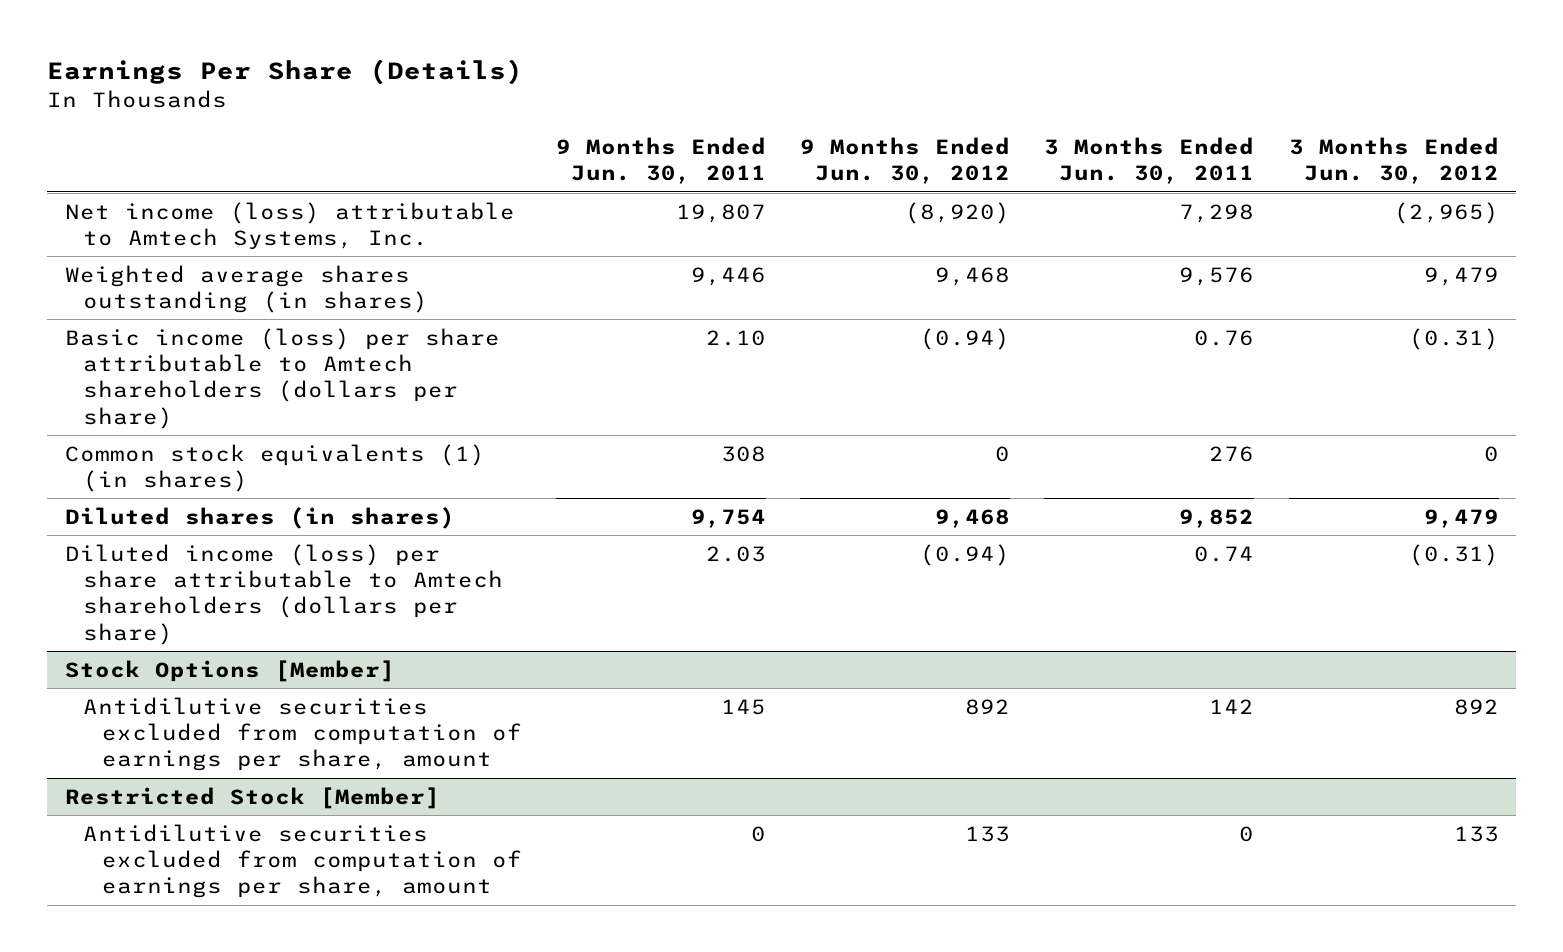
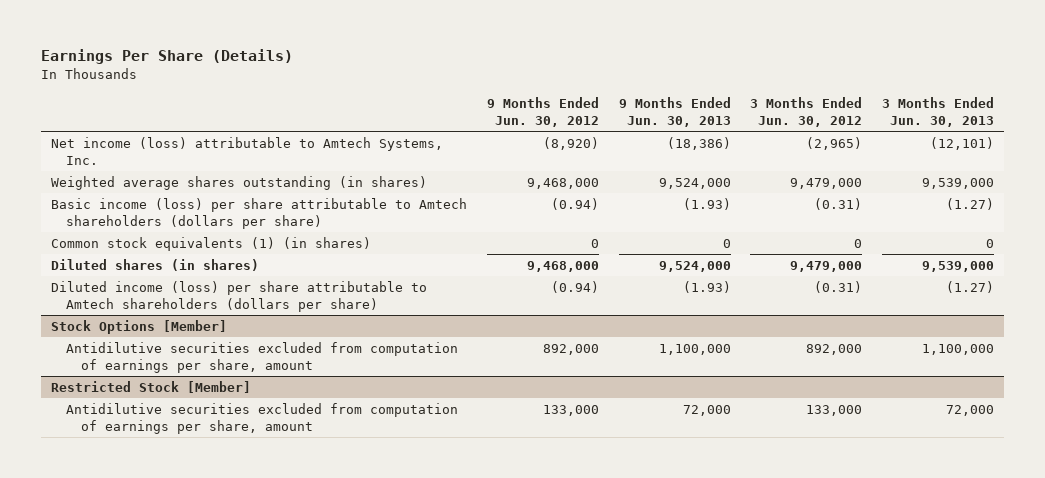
[555,136,766,185] 9 Months Ended Jun. 30, 2011 -> none
[1044,136,1255,185] 3 Months Ended Jun. 30, 2011 -> none
none -> [618,96,731,127] 9 Months Ended Jun. 30, 2013
none -> [882,96,995,127] 3 Months Ended Jun. 30, 2013
[935,266,1011,286] 9,468 -> [526,177,599,189] 9,468,000
[1423,266,1499,286] 9,479 -> [790,177,863,189] 9,479,000
[935,508,1011,528] 9,468 -> [526,260,599,272] 9,468,000
[1423,508,1499,528] 9,479 -> [790,260,863,272] 9,479,000
[965,698,1011,715] 892 -> [542,343,599,355] 892,000
[1453,698,1499,715] 892 -> [806,343,863,355] 892,000
[965,825,1011,842] 133 -> [542,404,599,416] 133,000
[1453,825,1499,842] 133 -> [806,404,863,416] 133,000

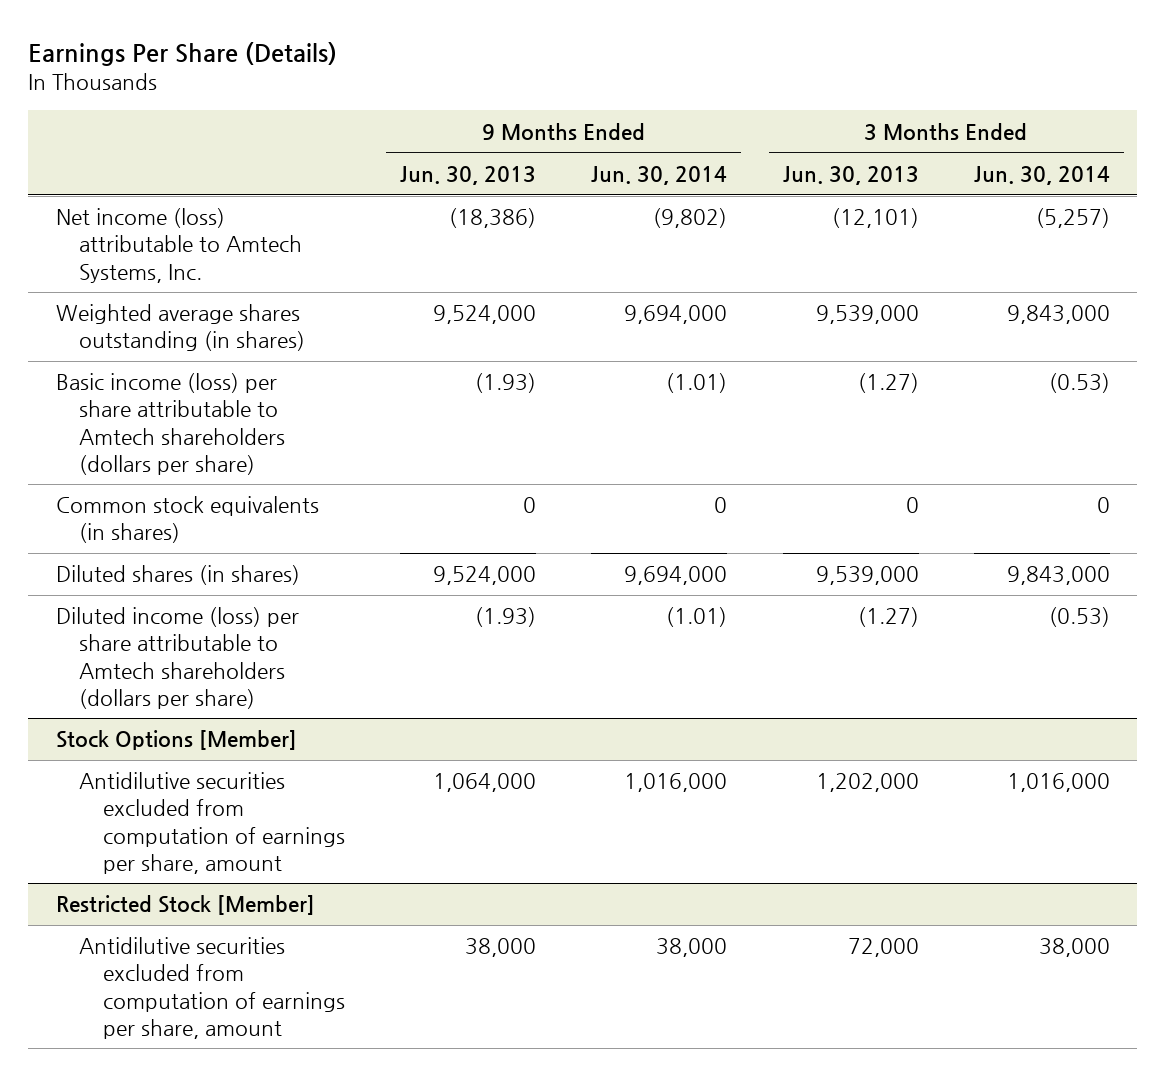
[486,96,599,127] 9 Months Ended Jun. 30, 2012 -> none
[750,96,863,127] 3 Months Ended Jun. 30, 2012 -> none
none -> [591,165,728,185] Jun. 30, 2014
none -> [973,165,1110,185] Jun. 30, 2014
[50,236,371,251] Common stock equivalents (1) (in shares) -> [55,496,319,544] Common stock equivalents (in shares)
[658,343,731,355] 1,100,000 -> [433,773,537,793] 1,064,000
[922,343,995,355] 1,100,000 -> [815,773,919,793] 1,202,000
[682,404,731,416] 72,000 -> [465,938,537,958] 38,000

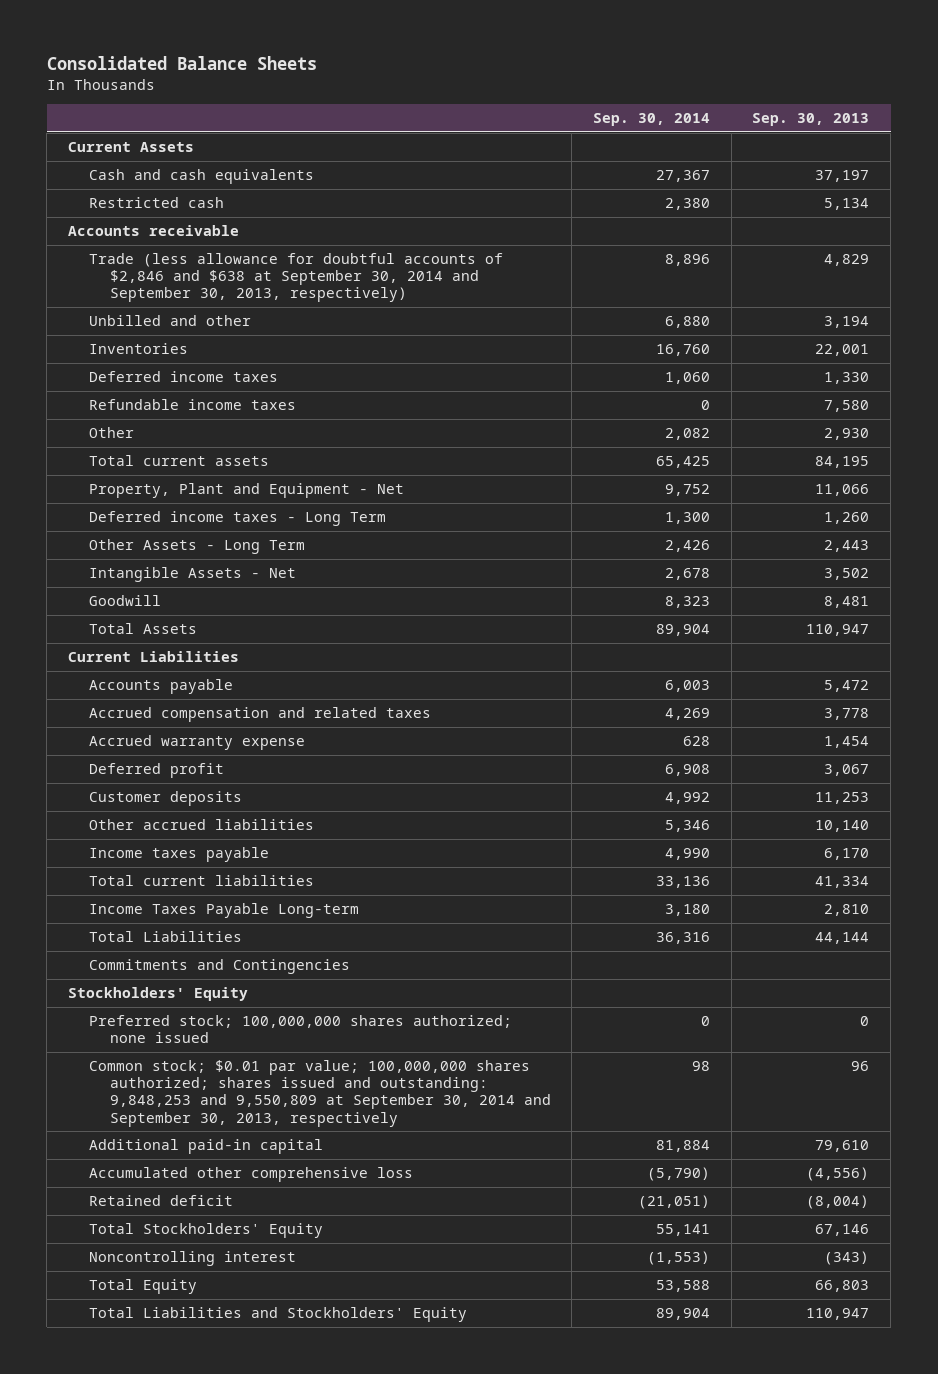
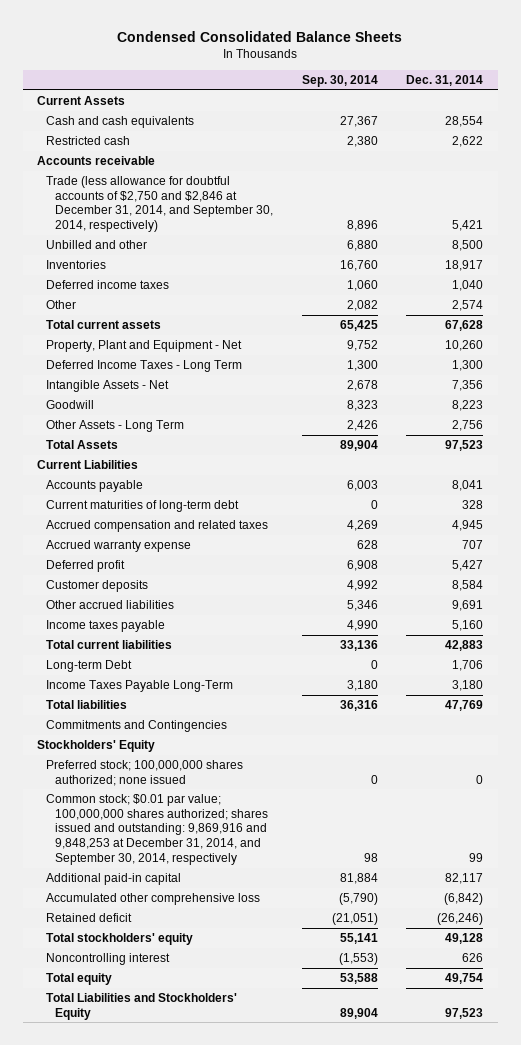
[46,55,317,70] Consolidated Balance Sheets -> [117,30,403,42] Condensed Consolidated Balance Sheets
[752,113,870,127] Sep. 30, 2013 -> none
none -> [406,75,484,87] Dec. 31, 2014
[88,253,503,303] Trade (less allowance for doubtful accounts of $2,846 and $638 at September 30, 2014 and September 30, 2013, respectively) -> [46,176,273,233] Trade (less allowance for doubtful accounts of $2,750 and $2,846 at December 31, 2014, and September 30, 2014, respectively)
[88,399,296,411] Refundable income taxes -> none
[88,511,386,527] Deferred income taxes - Long Term -> [46,360,243,373] Deferred Income Taxes - Long Term
[88,539,305,555] Other Assets - Long Term -> [46,420,185,433] Other Assets - Long Term
none -> [46,500,240,513] Current maturities of long-term debt
none -> [46,660,133,673] Long-term Debt
[88,903,359,919] Income Taxes Payable Long-term -> [46,680,234,693] Income Taxes Payable Long-Term
[88,931,242,943] Total Liabilities -> [46,700,128,710] Total liabilities
[88,1060,551,1127] Common stock; $0.01 par value; 100,000,000 shares authorized; shares issued and outstanding: 9,848,253 and 9,550,809 at September 30, 2014 and September 30, 2013, respectively -> [46,794,268,865] Common stock; $0.01 par value; 100,000,000 shares authorized; shares issued and outstanding: 9,869,916 and 9,848,253 at December 31, 2014, and September 30, 2014, respectively
[88,1223,323,1239] Total Stockholders' Equity -> [46,933,194,946] Total stockholders' equity
[88,1279,197,1295] Total Equity -> [46,973,113,986] Total equity

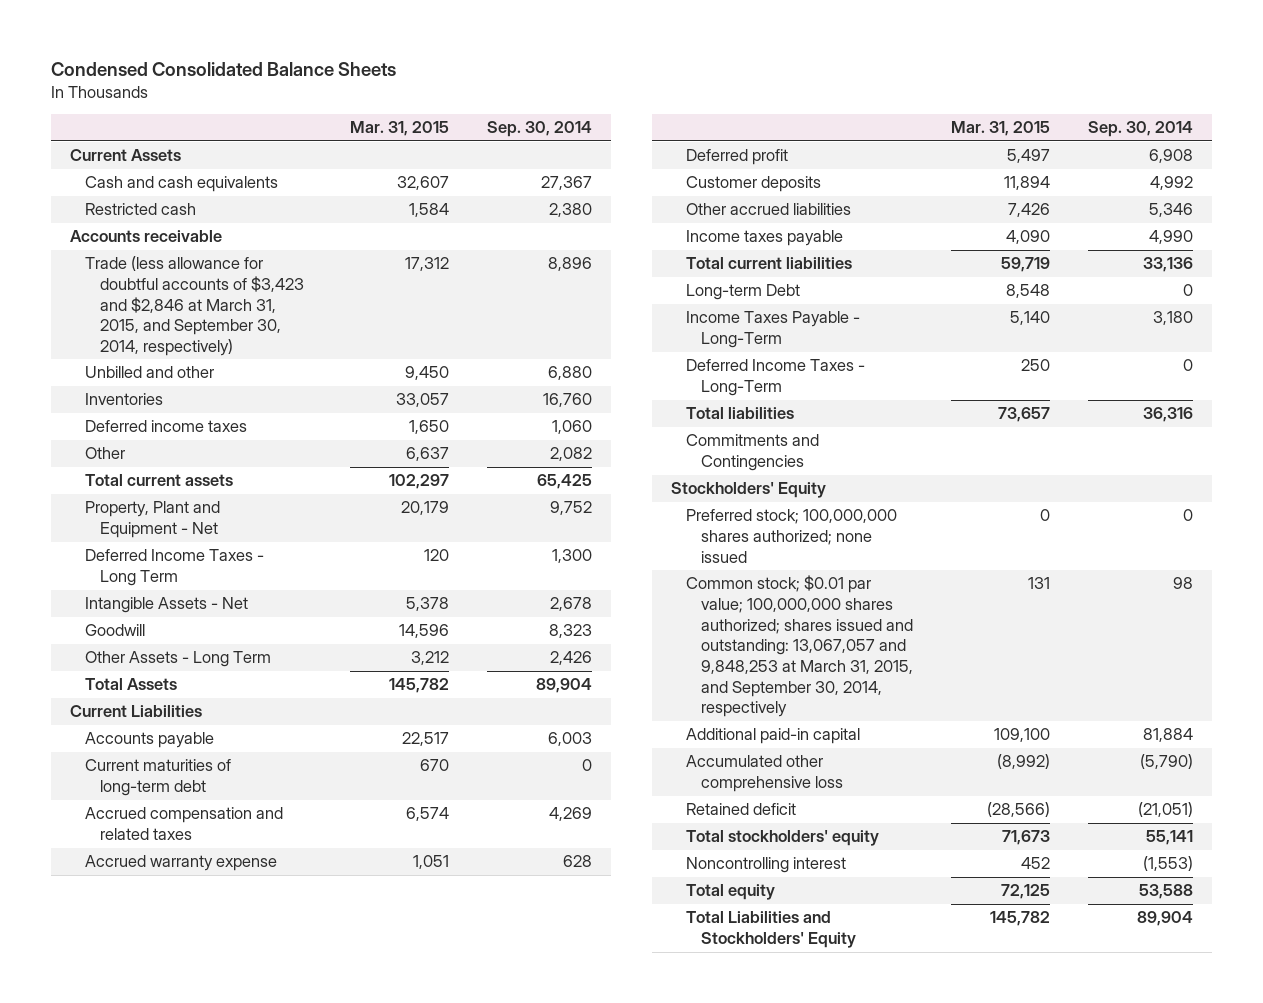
[406,75,484,87] Dec. 31, 2014 -> none
none -> [349,121,449,137] Mar. 31, 2015
[46,176,273,233] Trade (less allowance for doubtful accounts of $2,750 and $2,846 at December 31, 2014, and September 30, 2014, respectively) -> [84,256,304,356] Trade (less allowance for doubtful accounts of $3,423 and $2,846 at March 31, 2015, and September 30, 2014, respectively)
[46,680,234,693] Income Taxes Payable Long-Term -> [685,311,860,349] Income Taxes Payable - Long-Term
none -> [685,359,865,397] Deferred Income Taxes - Long-Term
[46,794,268,865] Common stock; $0.01 par value; 100,000,000 shares authorized; shares issued and outstanding: 9,869,916 and 9,848,253 at December 31, 2014, and September 30, 2014, respectively -> [685,575,914,718] Common stock; $0.01 par value; 100,000,000 shares authorized; shares issued and outstanding: 13,067,057 and 9,848,253 at March 31, 2015, and September 30, 2014, respectively

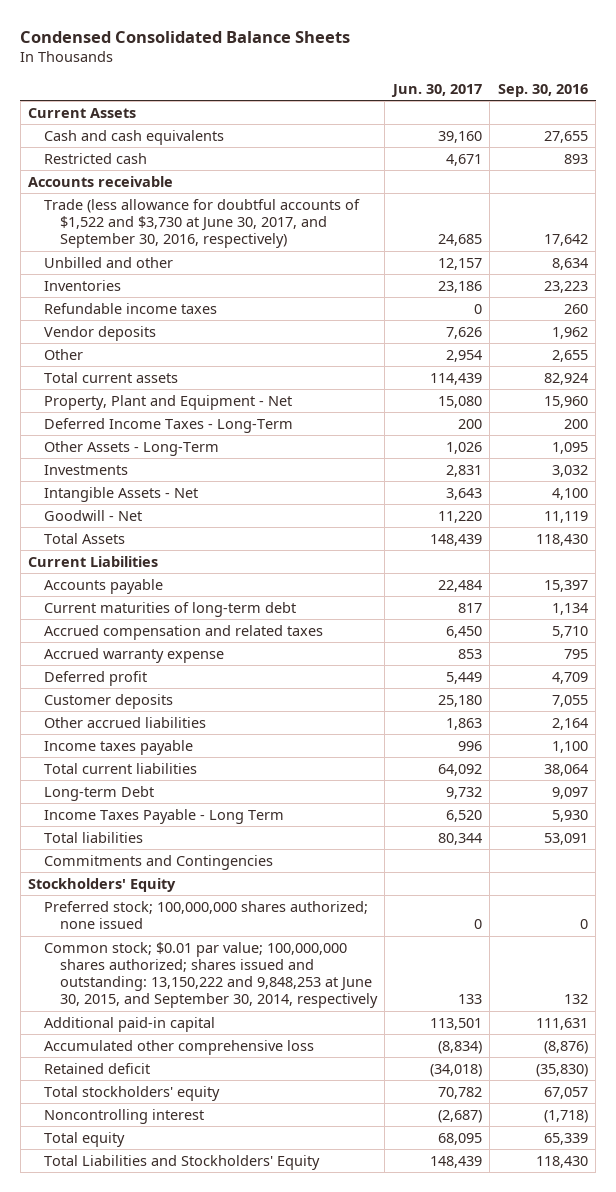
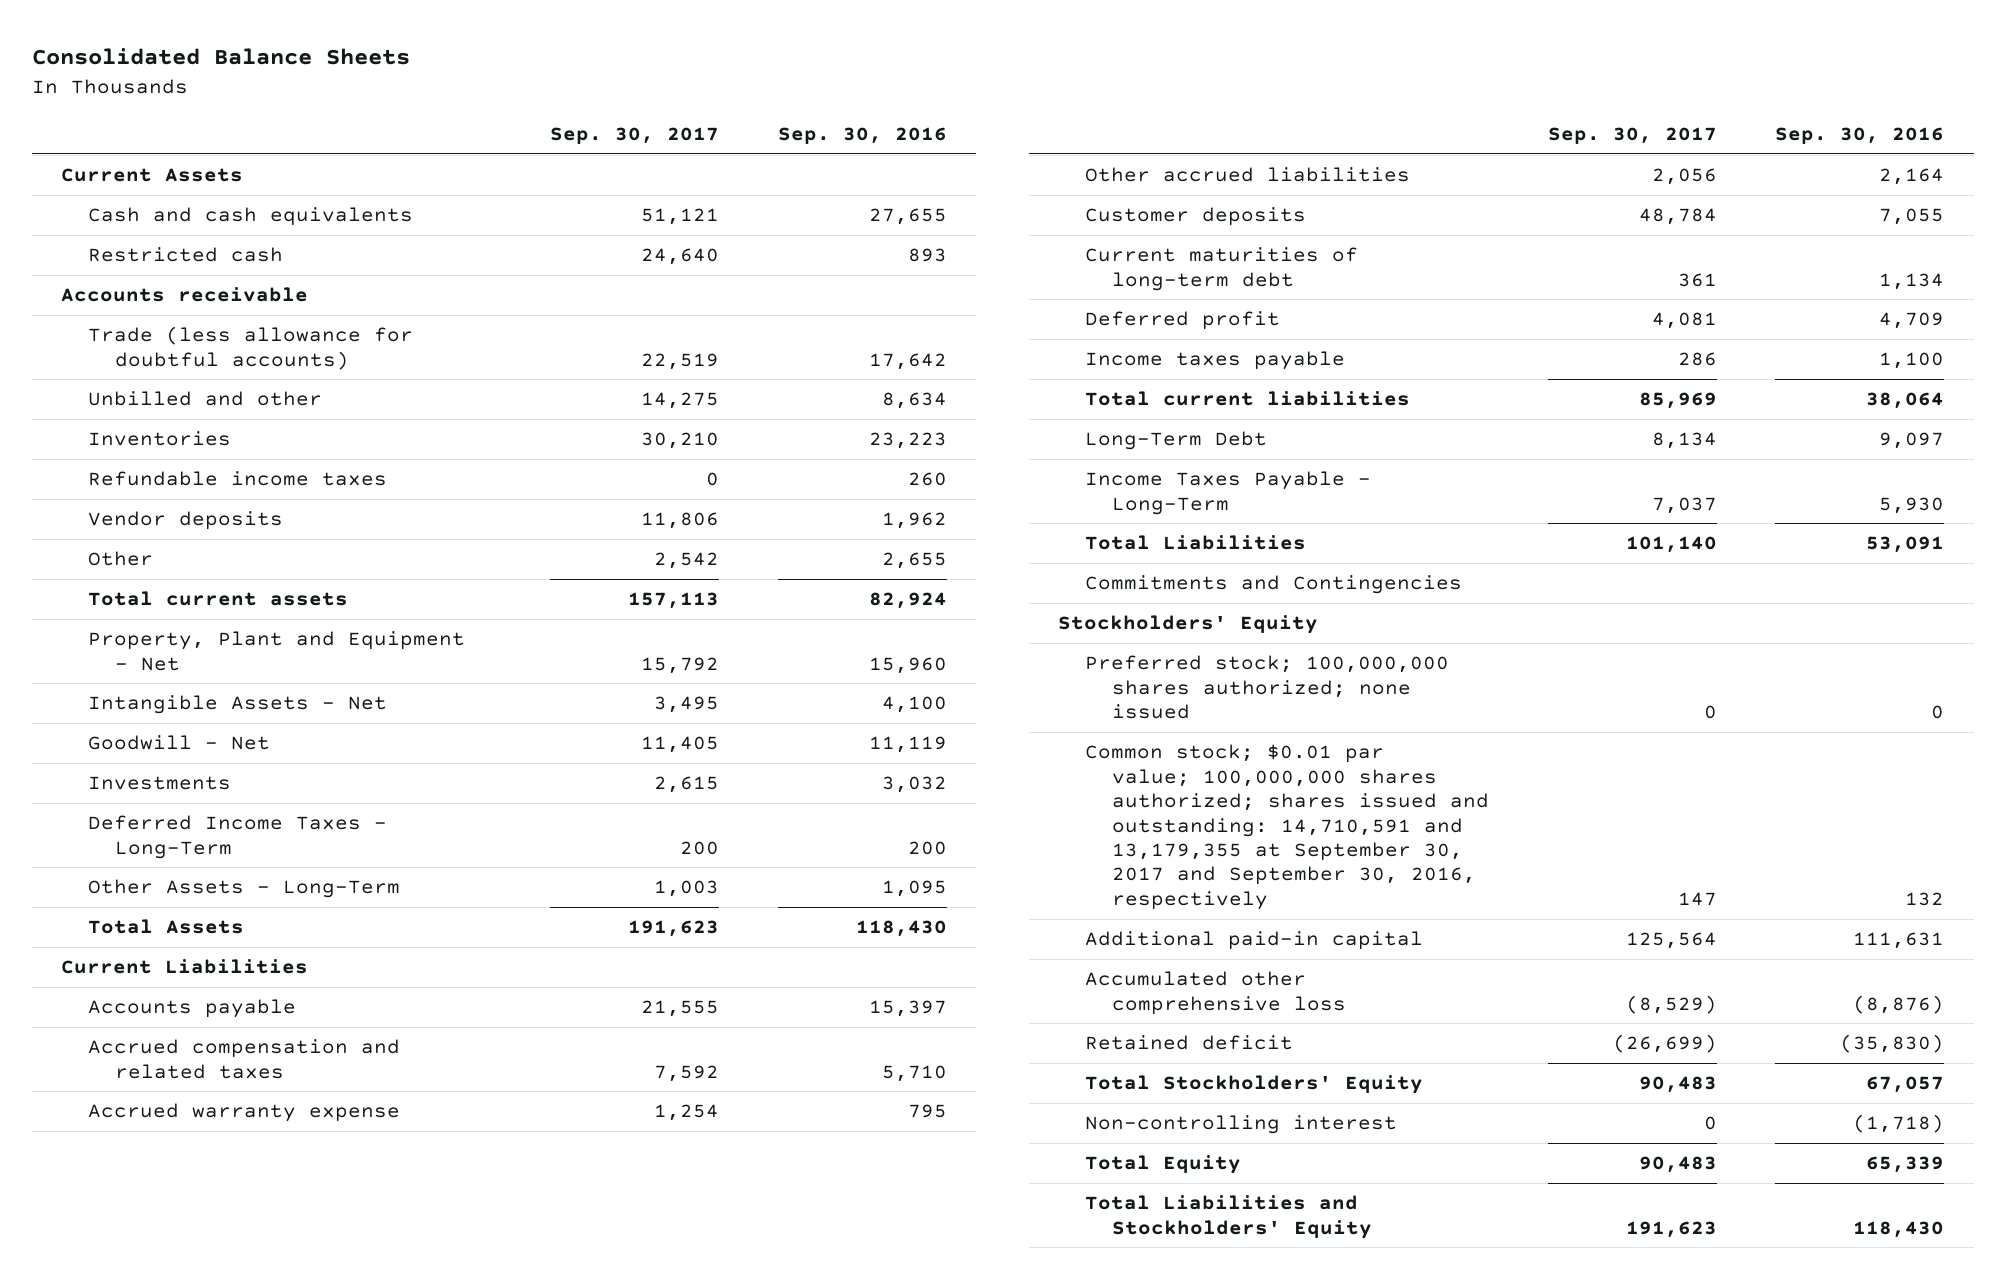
[20,30,351,43] Condensed Consolidated Balance Sheets -> [31,48,410,66] Consolidated Balance Sheets
[390,83,482,97] Jun. 30, 2017 -> none
none -> [550,126,720,144] Sep. 30, 2017
[44,198,361,249] Trade (less allowance for doubtful accounts of $1,522 and $3,730 at June 30, 2017, and September 30, 2016, respectively) -> [87,326,413,370] Trade (less allowance for doubtful accounts)
[44,464,129,475] Investments -> [87,776,231,791] Investments
[44,417,294,433] Deferred Income Taxes - Long-Term -> [87,815,387,859] Deferred Income Taxes - Long-Term
[44,440,220,456] Other Assets - Long-Term -> [87,879,400,899] Other Assets - Long-Term
[44,693,174,709] Customer deposits -> [1085,207,1307,227] Customer deposits
[44,601,297,617] Current maturities of long-term debt -> [1085,247,1359,291] Current maturities of long-term debt
[44,670,148,686] Deferred profit -> [1085,311,1281,331] Deferred profit
[44,785,155,801] Long-term Debt -> [1085,431,1268,451] Long-Term Debt
[44,808,285,824] Income Taxes Payable - Long Term -> [1085,471,1372,515] Income Taxes Payable - Long-Term
[44,831,144,843] Total liabilities -> [1085,535,1307,551] Total Liabilities
[44,941,378,1009] Common stock; $0.01 par value; 100,000,000 shares authorized; shares issued and outstanding: 13,150,222 and 9,848,253 at June 30, 2015, and September 30, 2014, respectively -> [1085,744,1489,910] Common stock; $0.01 par value; 100,000,000 shares authorized; shares issued and outstanding: 14,710,591 and 13,179,355 at September 30, 2017 and September 30, 2016, respectively
[44,1085,221,1101] Total stockholders' equity -> [1085,1075,1424,1095] Total Stockholders' Equity
[44,1108,205,1124] Noncontrolling interest -> [1085,1115,1398,1135] Non-controlling interest
[44,1131,126,1147] Total equity -> [1085,1155,1242,1175] Total Equity

